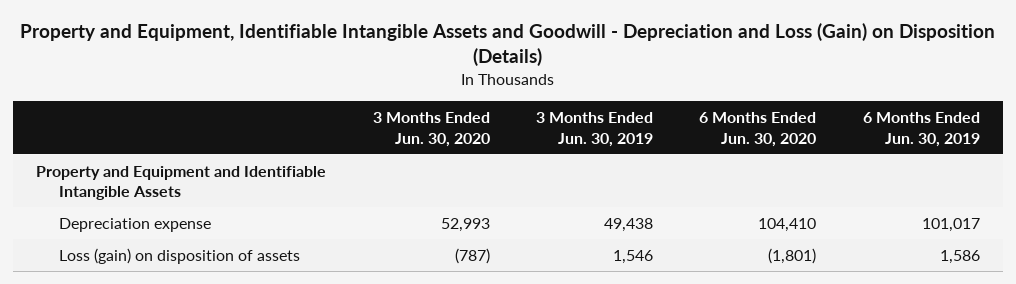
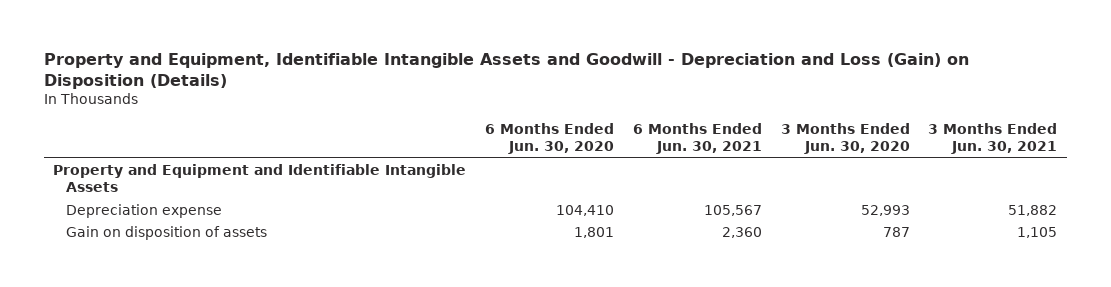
[535,111,653,147] 3 Months Ended Jun. 30, 2019 -> none
[862,111,980,147] 6 Months Ended Jun. 30, 2019 -> none
none -> [632,123,762,155] 6 Months Ended Jun. 30, 2021
none -> [928,123,1058,155] 3 Months Ended Jun. 30, 2021
[58,247,300,264] Loss (gain) on disposition of assets -> [66,226,268,241] Gain on disposition of assets
[454,247,490,264] (787) -> [882,227,910,238] 787
[768,247,817,264] (1,801) -> [574,227,615,239] 1,801

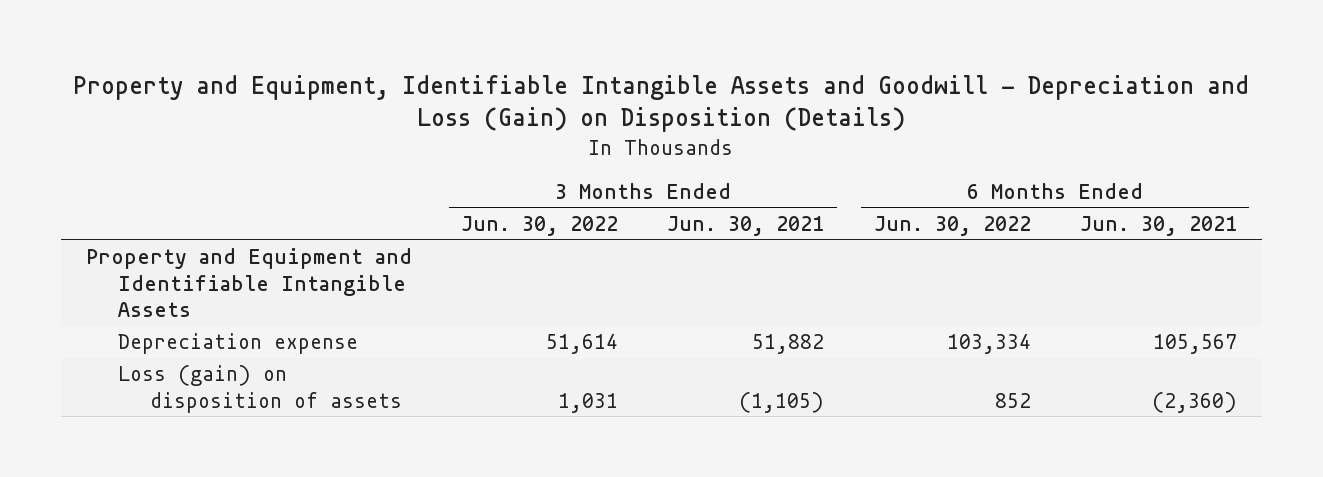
[485,123,615,155] 6 Months Ended Jun. 30, 2020 -> none
[780,123,910,155] 3 Months Ended Jun. 30, 2020 -> none
none -> [461,215,619,236] Jun. 30, 2022
none -> [873,215,1031,236] Jun. 30, 2022
[66,226,268,241] Gain on disposition of assets -> [117,365,403,413] Loss (gain) on disposition of assets
[721,227,762,239] 2,360 -> [1152,391,1238,413] (2,360)
[1017,227,1058,239] 1,105 -> [739,391,825,413] (1,105)

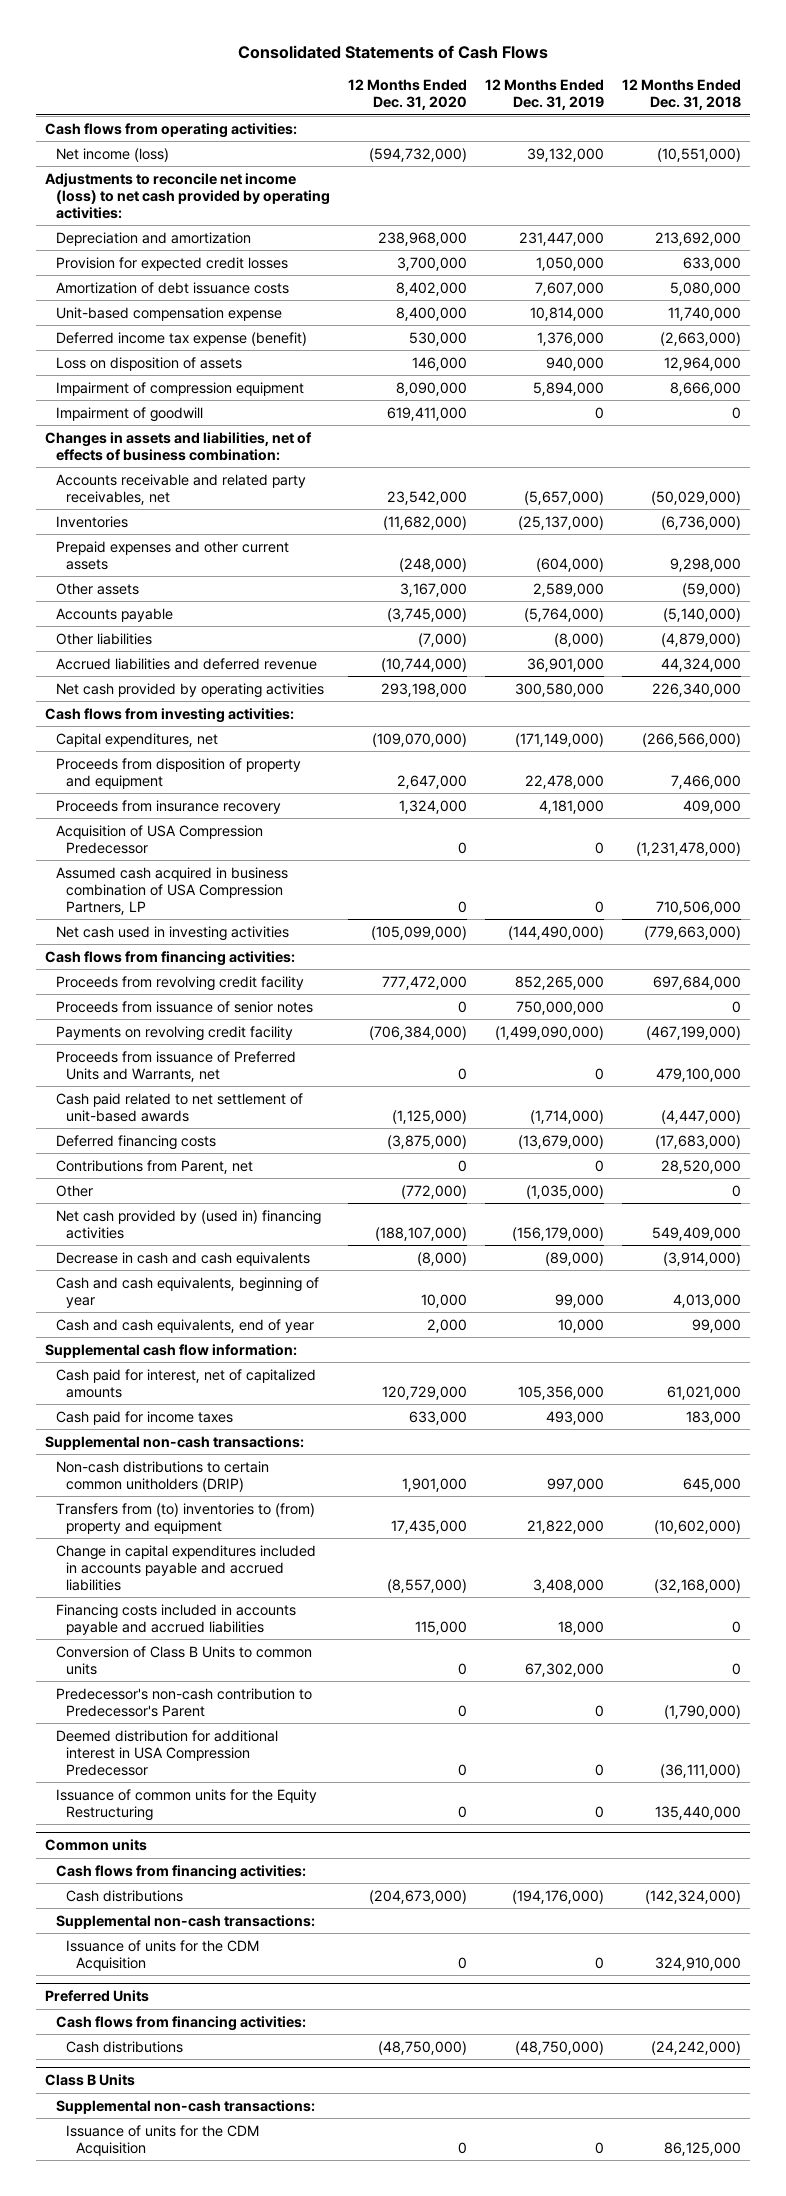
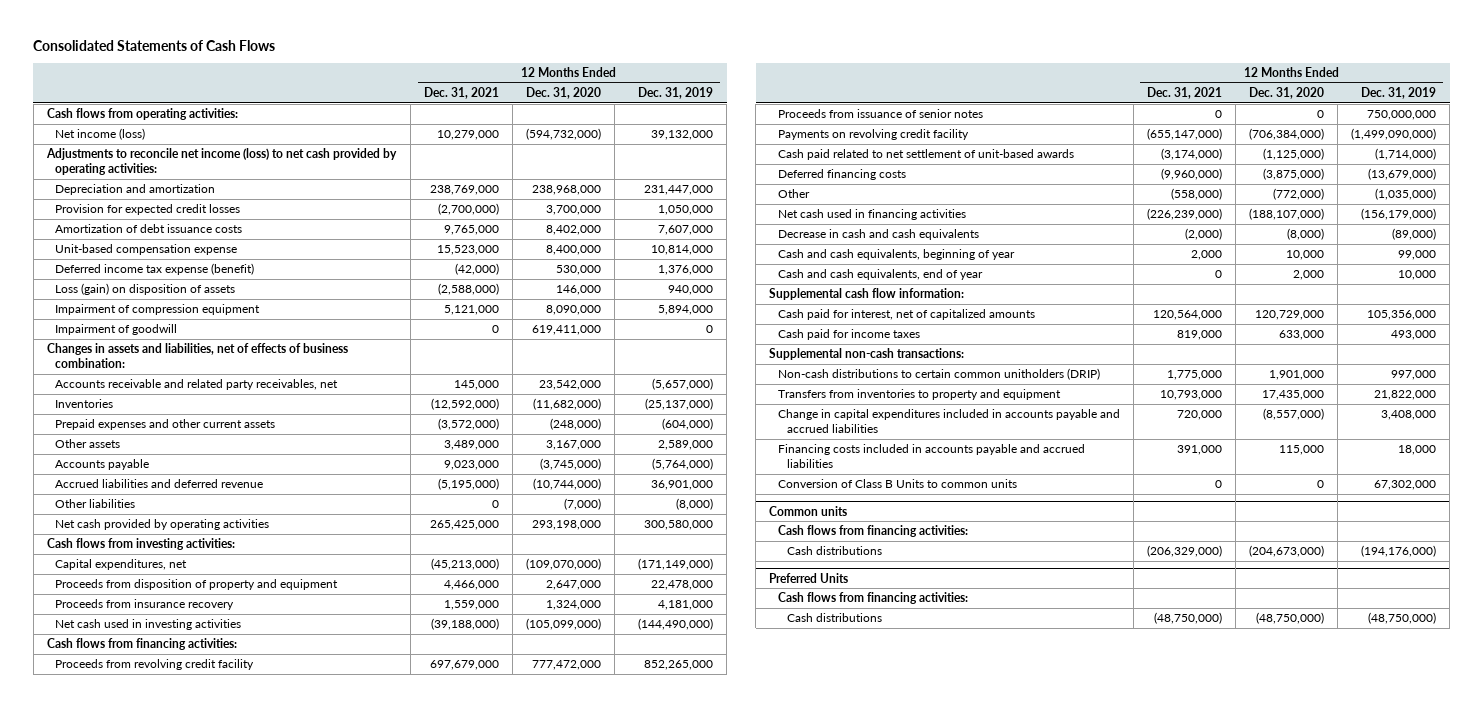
[621,79,741,111] 12 Months Ended Dec. 31, 2018 -> none
none -> [424,86,500,99] Dec. 31, 2021
[55,356,242,371] Loss on disposition of assets -> [55,283,236,296] Loss (gain) on disposition of assets
[55,632,152,645] Other liabilities -> [55,499,136,509] Other liabilities
[55,824,263,854] Acquisition of USA Compression Predecessor -> none
[55,866,288,915] Assumed cash acquired in business combination of USA Compression Partners, LP -> none
[55,1050,296,1082] Proceeds from issuance of Preferred Units and Warrants, net -> none
[55,1159,253,1174] Contributions from Parent, net -> none
[55,1209,321,1239] Net cash provided by (used in) financing activities -> [778,209,967,221] Net cash used in financing activities
[55,1502,315,1534] Transfers from (to) inventories to (from) property and equipment -> [778,389,1062,401] Transfers from inventories to property and equipment
[55,1687,312,1717] Predecessor's non-cash contribution to Predecessor's Parent -> none
[55,1729,278,1776] Deemed distribution for additional interest in USA Compression Predecessor -> none
[55,1788,317,1821] Issuance of common units for the Equity Restructuring -> none
[55,1914,315,1929] Supplemental non-cash transactions: -> none
[65,1939,259,1971] Issuance of units for the CDM Acquisition -> none
[45,2074,136,2087] Class B Units -> none
[55,2099,315,2114] Supplemental non-cash transactions: -> none
[65,2124,259,2156] Issuance of units for the CDM Acquisition -> none

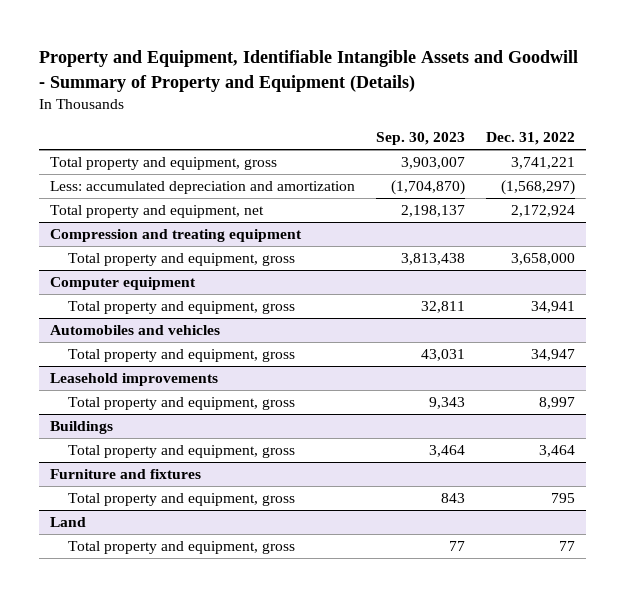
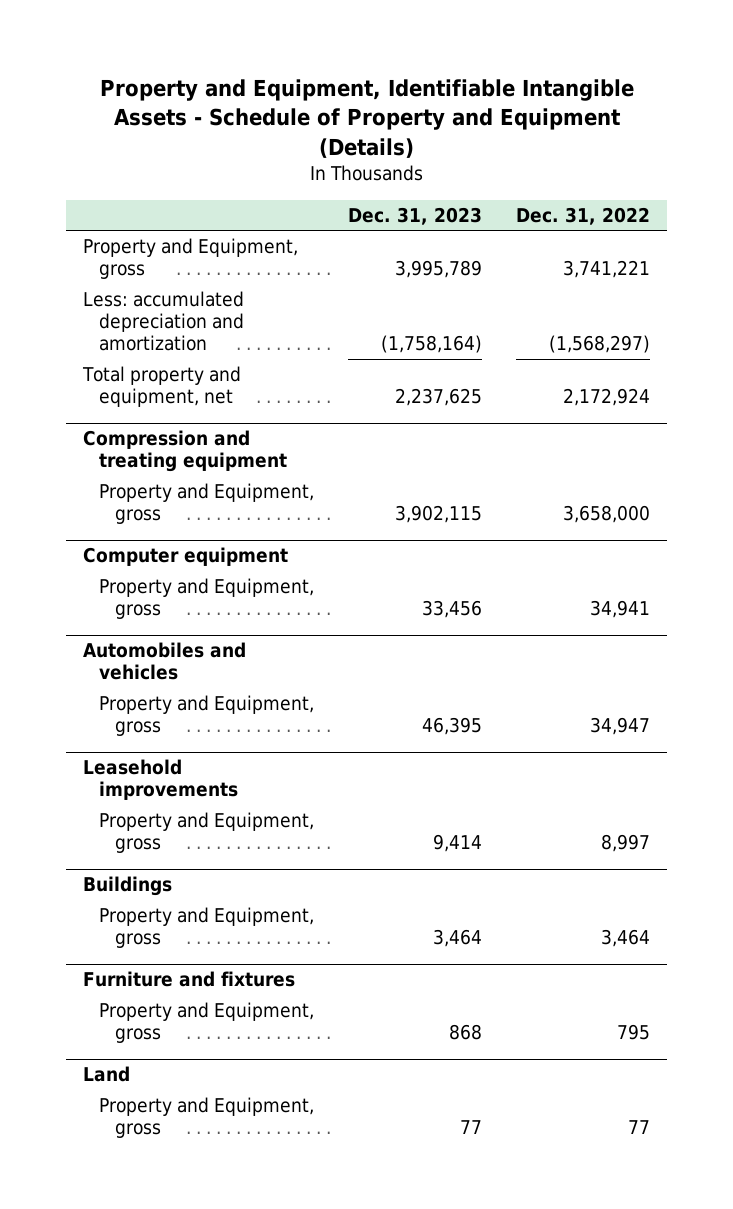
[39,50,579,92] Property and Equipment, Identifiable Intangible Assets and Goodwill - Summary of Property and Equipment (Details) -> [99,78,634,158] Property and Equipment, Identifiable Intangible Assets - Schedule of Property and Equipment (Details)
[375,132,465,146] Sep. 30, 2023 -> none
none -> [348,206,483,225] Dec. 31, 2023
[49,157,277,171] Total property and equipment, gross -> [83,238,299,280] Property and Equipment, gross
[68,253,296,267] Total property and equipment, gross -> [99,483,315,525] Property and Equipment, gross
[68,301,296,315] Total property and equipment, gross -> [99,578,315,620] Property and Equipment, gross
[68,349,296,363] Total property and equipment, gross -> [99,695,315,737] Property and Equipment, gross
[68,397,296,411] Total property and equipment, gross -> [99,812,315,854] Property and Equipment, gross
[68,445,296,459] Total property and equipment, gross -> [99,907,315,949] Property and Equipment, gross
[68,493,296,507] Total property and equipment, gross -> [99,1002,315,1044] Property and Equipment, gross
[68,541,296,555] Total property and equipment, gross -> [99,1097,315,1139] Property and Equipment, gross

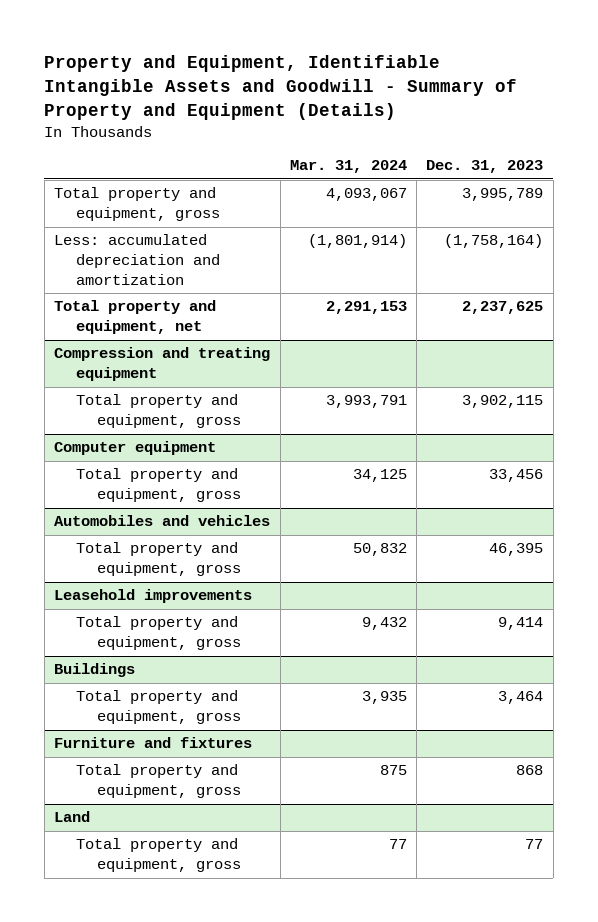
[99,78,634,158] Property and Equipment, Identifiable Intangible Assets - Schedule of Property and Equipment (Details) -> [44,55,518,120] Property and Equipment, Identifiable Intangible Assets and Goodwill - Summary of Property and Equipment (Details)
[516,206,651,225] Dec. 31, 2022 -> none
none -> [289,160,407,174] Mar. 31, 2024
[83,238,299,280] Property and Equipment, gross -> [54,187,220,222] Total property and equipment, gross
[99,483,315,525] Property and Equipment, gross -> [75,394,241,429] Total property and equipment, gross
[99,578,315,620] Property and Equipment, gross -> [75,468,241,503] Total property and equipment, gross
[99,695,315,737] Property and Equipment, gross -> [75,542,241,577] Total property and equipment, gross
[99,812,315,854] Property and Equipment, gross -> [75,616,241,651] Total property and equipment, gross
[99,907,315,949] Property and Equipment, gross -> [75,690,241,725] Total property and equipment, gross
[99,1002,315,1044] Property and Equipment, gross -> [75,764,241,799] Total property and equipment, gross
[99,1097,315,1139] Property and Equipment, gross -> [75,838,241,873] Total property and equipment, gross

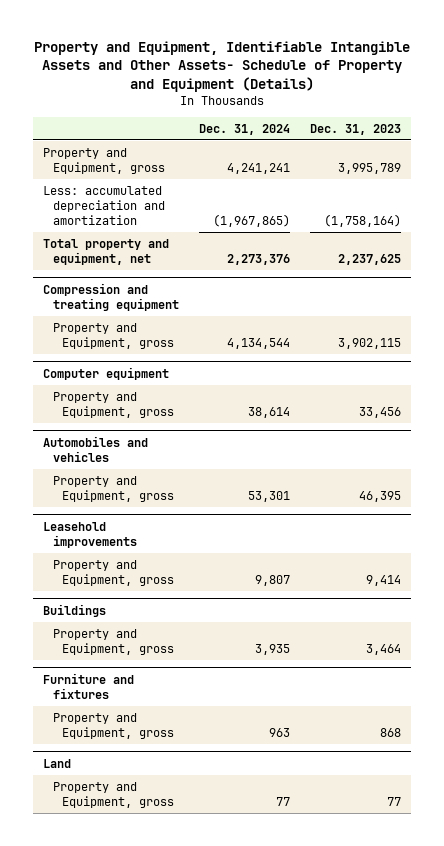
[44,55,518,120] Property and Equipment, Identifiable Intangible Assets and Goodwill - Summary of Property and Equipment (Details) -> [34,40,411,92] Property and Equipment, Identifiable Intangible Assets and Other Assets- Schedule of Property and Equipment (Details)
[289,160,407,174] Mar. 31, 2024 -> none
none -> [198,123,290,135] Dec. 31, 2024
[54,187,220,222] Total property and equipment, gross -> [43,147,165,175] Property and Equipment, gross
[75,394,241,429] Total property and equipment, gross -> [52,322,175,350] Property and Equipment, gross
[75,468,241,503] Total property and equipment, gross -> [52,391,175,419] Property and Equipment, gross
[75,542,241,577] Total property and equipment, gross -> [52,475,175,503] Property and Equipment, gross
[75,616,241,651] Total property and equipment, gross -> [52,559,175,587] Property and Equipment, gross
[75,690,241,725] Total property and equipment, gross -> [52,628,175,656] Property and Equipment, gross
[75,764,241,799] Total property and equipment, gross -> [52,712,175,740] Property and Equipment, gross
[75,838,241,873] Total property and equipment, gross -> [52,781,175,809] Property and Equipment, gross

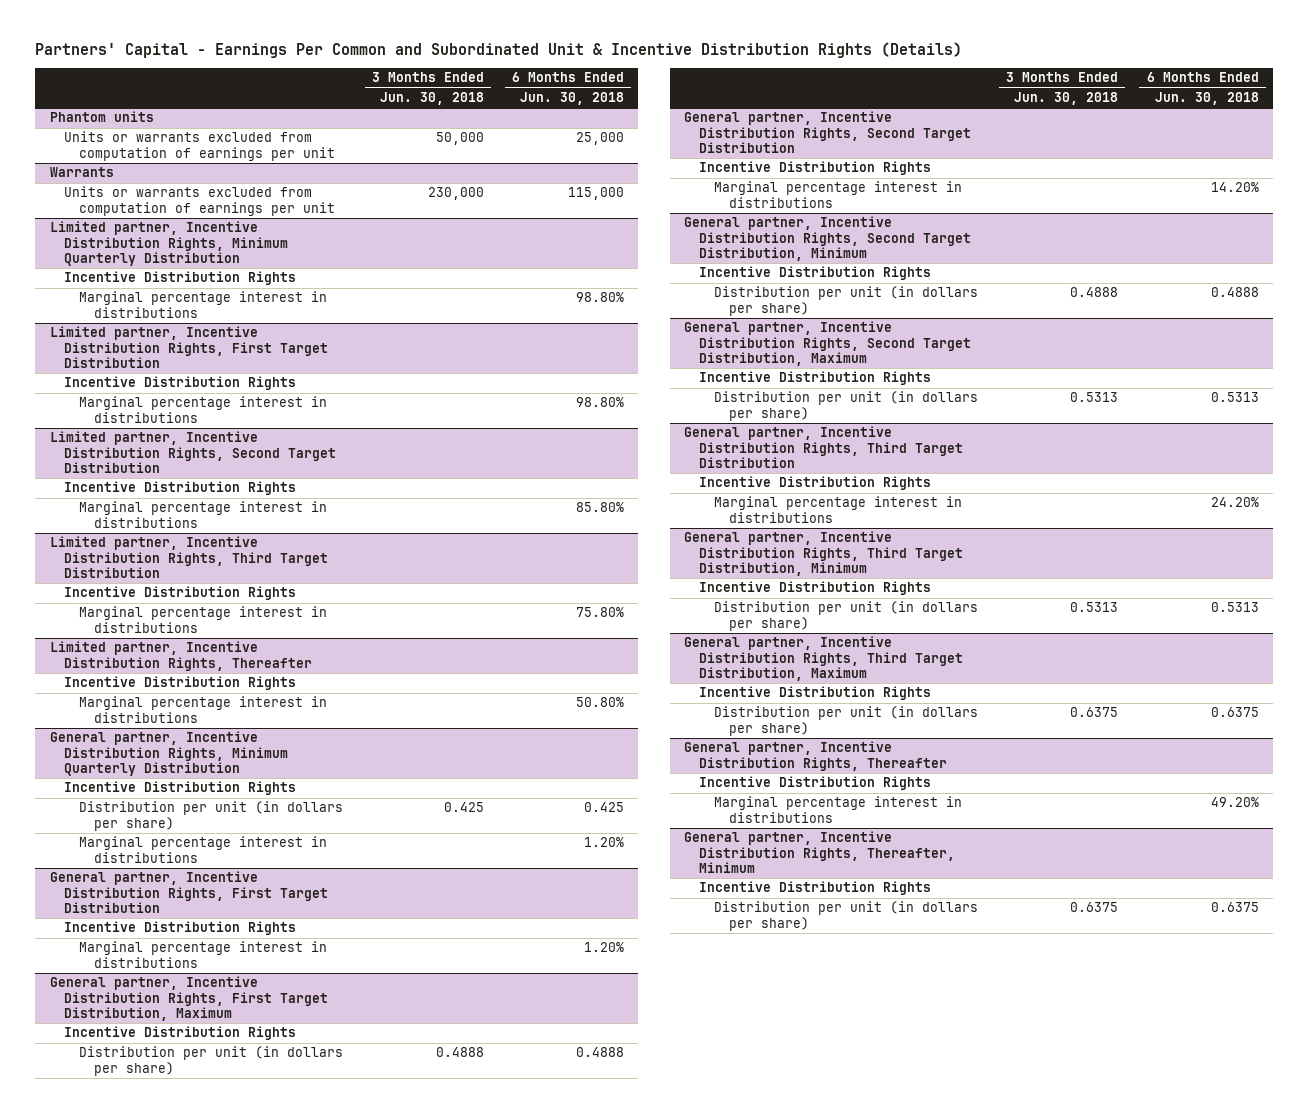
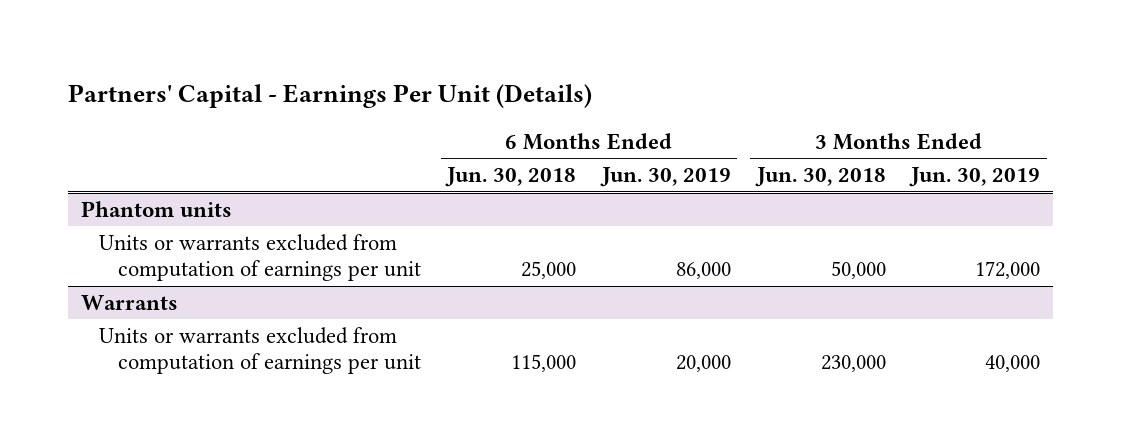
[35,42,963,59] Partners' Capital - Earnings Per Common and Subordinated Unit & Incentive Distribution Rights (Details) -> [67,84,592,109] Partners' Capital - Earnings Per Unit (Details)
none -> [599,167,731,188] Jun. 30, 2019
none -> [909,167,1041,188] Jun. 30, 2019
[49,221,289,267] Limited partner, Incentive Distribution Rights, Minimum Quarterly Distribution -> none
[64,271,297,286] Incentive Distribution Rights -> none
[79,291,328,318] Marginal percentage interest in distributions -> none
[49,326,329,369] Limited partner, Incentive Distribution Rights, First Target Distribution -> none
[64,376,297,391] Incentive Distribution Rights -> none
[79,396,328,423] Marginal percentage interest in distributions -> none
[49,431,337,474] Limited partner, Incentive Distribution Rights, Second Target Distribution -> none
[64,481,297,496] Incentive Distribution Rights -> none
[79,501,328,528] Marginal percentage interest in distributions -> none
[49,536,329,579] Limited partner, Incentive Distribution Rights, Third Target Distribution -> none
[64,586,297,601] Incentive Distribution Rights -> none
[79,606,328,633] Marginal percentage interest in distributions -> none
[49,641,313,671] Limited partner, Incentive Distribution Rights, Thereafter -> none
[64,676,297,691] Incentive Distribution Rights -> none
[79,696,328,723] Marginal percentage interest in distributions -> none
[49,731,289,777] General partner, Incentive Distribution Rights, Minimum Quarterly Distribution -> none
[64,781,297,796] Incentive Distribution Rights -> none
[79,801,344,831] Distribution per unit (in dollars per share) -> none
[79,836,328,863] Marginal percentage interest in distributions -> none
[49,871,329,914] General partner, Incentive Distribution Rights, First Target Distribution -> none
[64,921,297,936] Incentive Distribution Rights -> none
[79,941,328,968] Marginal percentage interest in distributions -> none
[49,976,329,1022] General partner, Incentive Distribution Rights, First Target Distribution, Maximum -> none
[64,1026,297,1041] Incentive Distribution Rights -> none
[79,1046,344,1076] Distribution per unit (in dollars per share) -> none
[684,111,971,154] General partner, Incentive Distribution Rights, Second Target Distribution -> none
[698,161,931,176] Incentive Distribution Rights -> none
[713,181,962,208] Marginal percentage interest in distributions -> none
[684,216,971,262] General partner, Incentive Distribution Rights, Second Target Distribution, Minimum -> none
[698,266,931,281] Incentive Distribution Rights -> none
[713,286,978,316] Distribution per unit (in dollars per share) -> none
[684,321,971,367] General partner, Incentive Distribution Rights, Second Target Distribution, Maximum -> none
[698,371,931,386] Incentive Distribution Rights -> none
[713,391,978,421] Distribution per unit (in dollars per share) -> none
[684,426,963,469] General partner, Incentive Distribution Rights, Third Target Distribution -> none
[698,476,931,491] Incentive Distribution Rights -> none
[713,496,962,523] Marginal percentage interest in distributions -> none
[684,531,963,577] General partner, Incentive Distribution Rights, Third Target Distribution, Minimum -> none
[698,581,931,596] Incentive Distribution Rights -> none
[713,601,978,631] Distribution per unit (in dollars per share) -> none
[684,636,963,682] General partner, Incentive Distribution Rights, Third Target Distribution, Maximum -> none
[698,686,931,701] Incentive Distribution Rights -> none
[713,706,978,736] Distribution per unit (in dollars per share) -> none
[684,741,947,771] General partner, Incentive Distribution Rights, Thereafter -> none
[698,776,931,791] Incentive Distribution Rights -> none
[713,796,962,823] Marginal percentage interest in distributions -> none
[684,831,955,874] General partner, Incentive Distribution Rights, Thereafter, Minimum -> none
[698,881,931,896] Incentive Distribution Rights -> none
[713,901,978,931] Distribution per unit (in dollars per share) -> none

